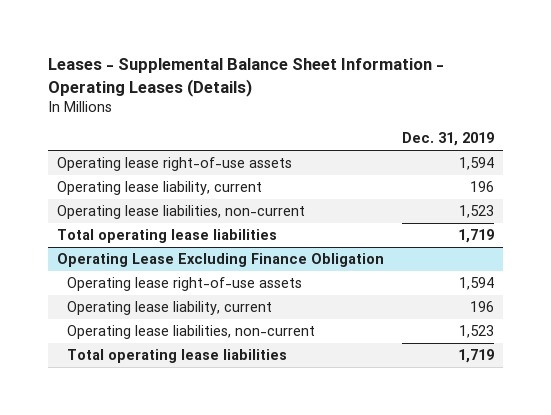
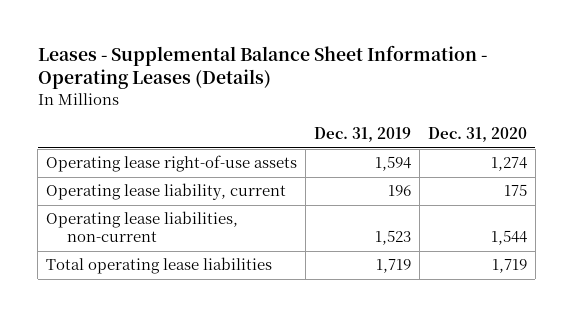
none -> [427,127,527,143] Dec. 31, 2020
[57,252,385,267] Operating Lease Excluding Finance Obligation -> none
[67,276,303,291] Operating lease right-of-use assets -> none
[67,300,273,315] Operating lease liability, current -> none
[67,324,316,339] Operating lease liabilities, non-current -> none
[67,348,288,363] Total operating lease liabilities -> none

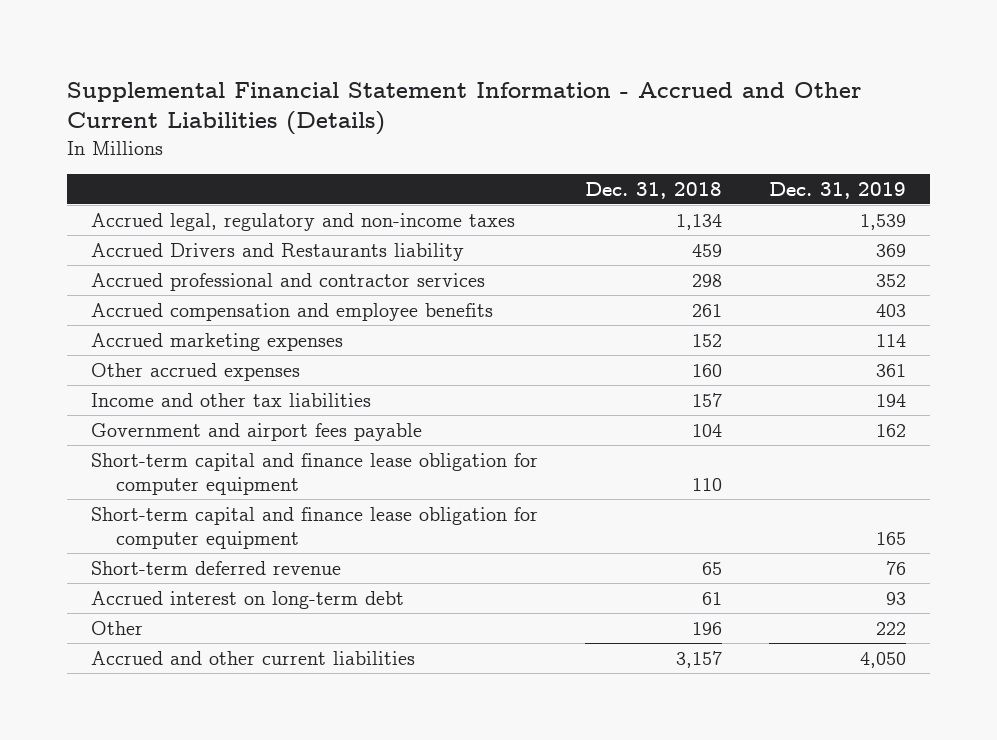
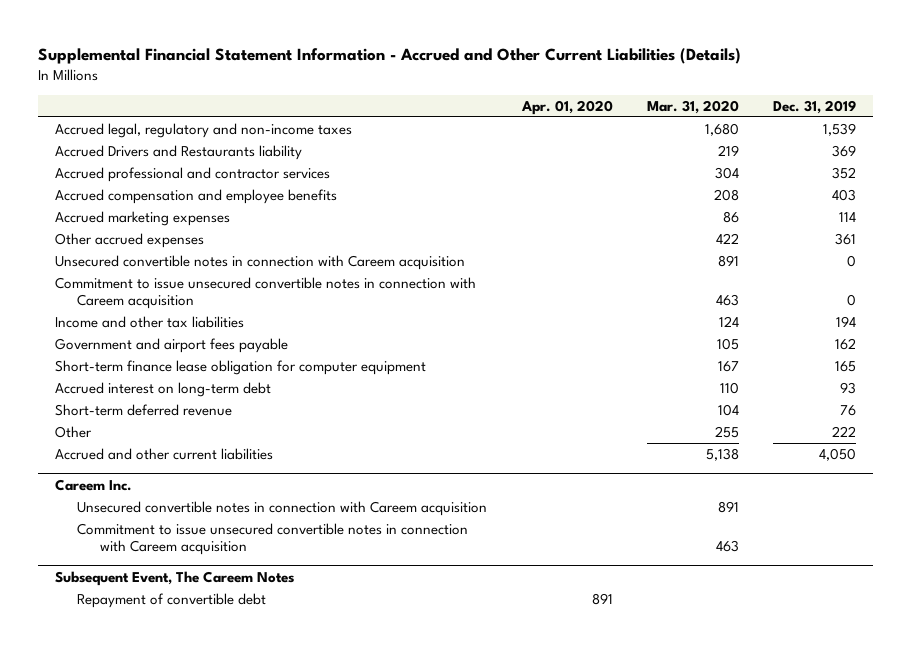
[584,181,722,199] Dec. 31, 2018 -> none
none -> [520,99,613,115] Apr. 01, 2020
none -> [646,99,739,114] Mar. 31, 2020
none -> [54,254,465,270] Unsecured convertible notes in connection with Careem acquisition
none -> [54,276,476,310] Commitment to issue unsecured convertible notes in connection with Careem acquisition
[90,452,538,495] Short-term capital and finance lease obligation for computer equipment -> none
[90,506,538,549] Short-term capital and finance lease obligation for computer equipment -> [54,359,426,375] Short-term finance lease obligation for computer equipment
[90,560,341,575] Short-term deferred revenue -> [54,403,232,416] Short-term deferred revenue
none -> [54,478,132,491] Careem Inc.
none -> [77,500,488,516] Unsecured convertible notes in connection with Careem acquisition
none -> [77,522,469,556] Commitment to issue unsecured convertible notes in connection with Careem acquisition
none -> [54,570,294,586] Subsequent Event, The Careem Notes
none -> [77,592,267,608] Repayment of convertible debt

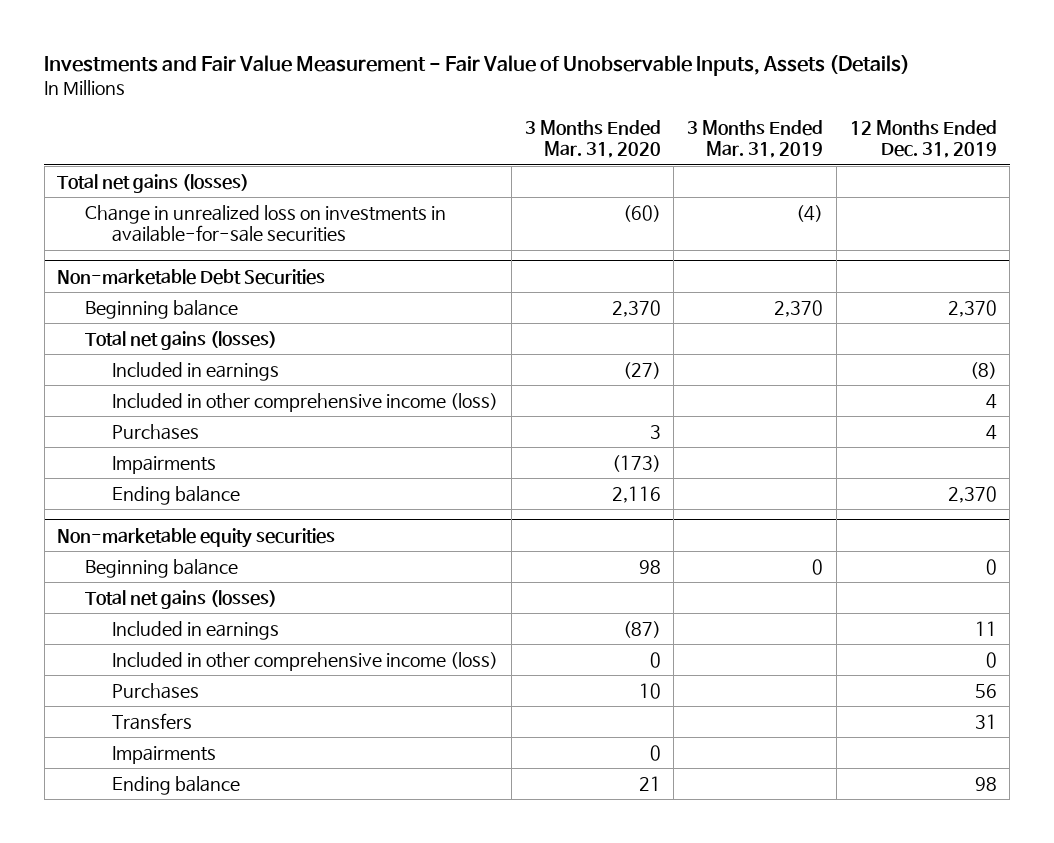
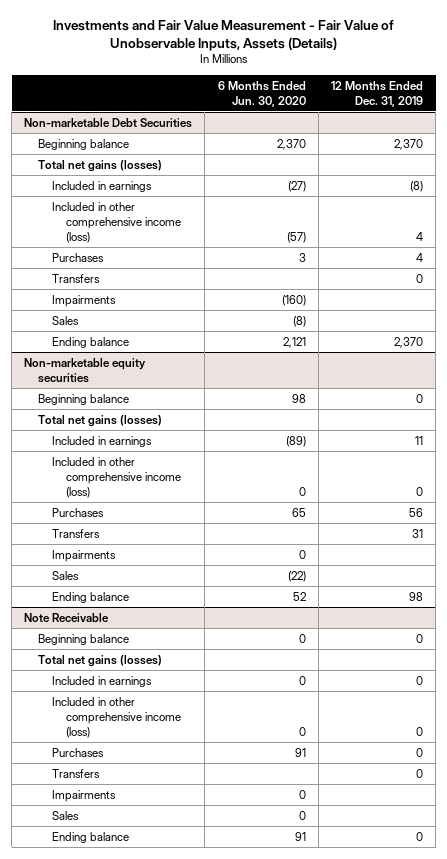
[524,119,661,159] 3 Months Ended Mar. 31, 2020 -> none
[687,119,824,159] 3 Months Ended Mar. 31, 2019 -> none
none -> [217,80,306,107] 6 Months Ended Jun. 30, 2020
[57,173,250,193] Total net gains (losses) -> none
[84,204,446,243] Change in unrealized loss on investments in available-for-sale securities -> none
none -> [52,273,101,283] Transfers
none -> [52,315,80,325] Sales
none -> [52,570,80,580] Sales
none -> [24,612,110,622] Note Receivable
none -> [38,633,130,645] Beginning balance
none -> [38,654,163,667] Total net gains (losses)
none -> [52,675,153,687] Included in earnings
none -> [52,696,181,738] Included in other comprehensive income (loss)
none -> [52,747,105,757] Purchases
none -> [52,768,101,778] Transfers
none -> [52,789,117,802] Impairments
none -> [52,810,80,820] Sales
none -> [52,831,130,843] Ending balance

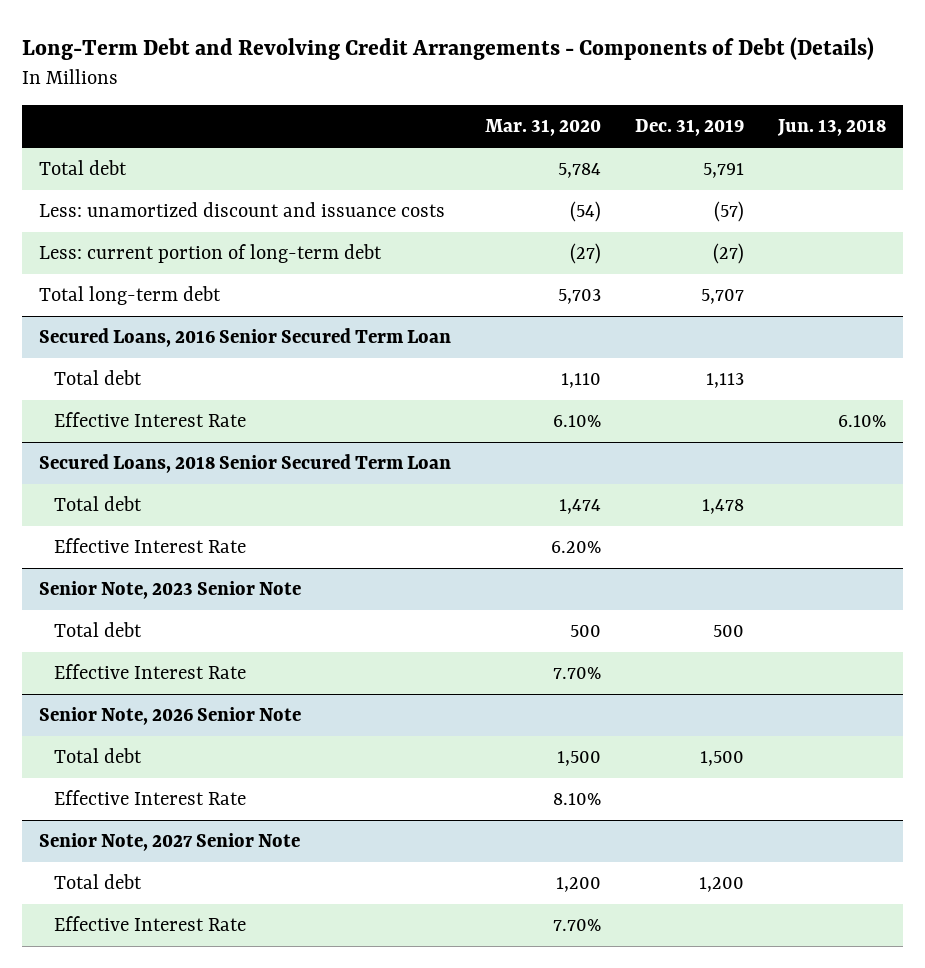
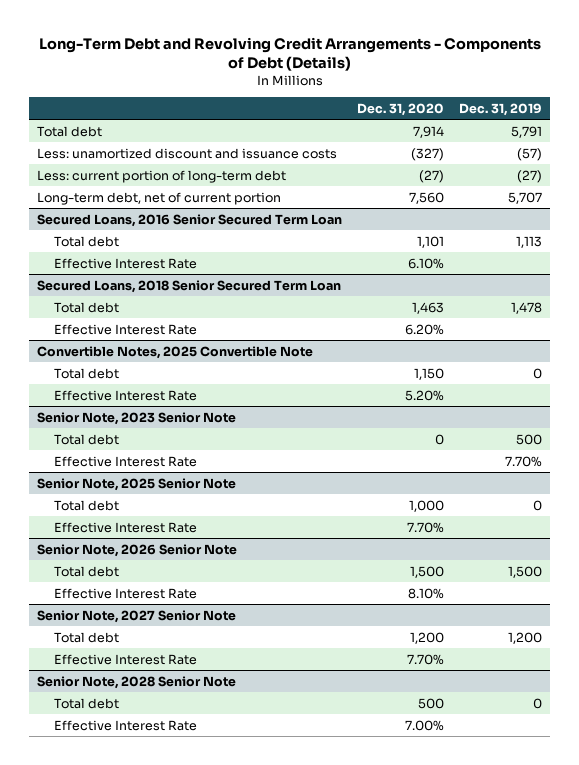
[484,119,601,137] Mar. 31, 2020 -> none
[776,119,886,137] Jun. 13, 2018 -> none
none -> [357,102,445,116] Dec. 31, 2020
[38,286,221,306] Total long-term debt -> [37,191,282,205] Long-term debt, net of current portion
none -> [37,345,314,359] Convertible Notes, 2025 Convertible Note
none -> [53,367,119,379] Total debt
none -> [53,389,197,401] Effective Interest Rate
none -> [53,455,197,467] Effective Interest Rate
none -> [37,477,237,491] Senior Note, 2025 Senior Note
none -> [53,499,119,511] Total debt
none -> [37,675,237,689] Senior Note, 2028 Senior Note
none -> [53,697,119,709] Total debt
none -> [53,719,197,731] Effective Interest Rate

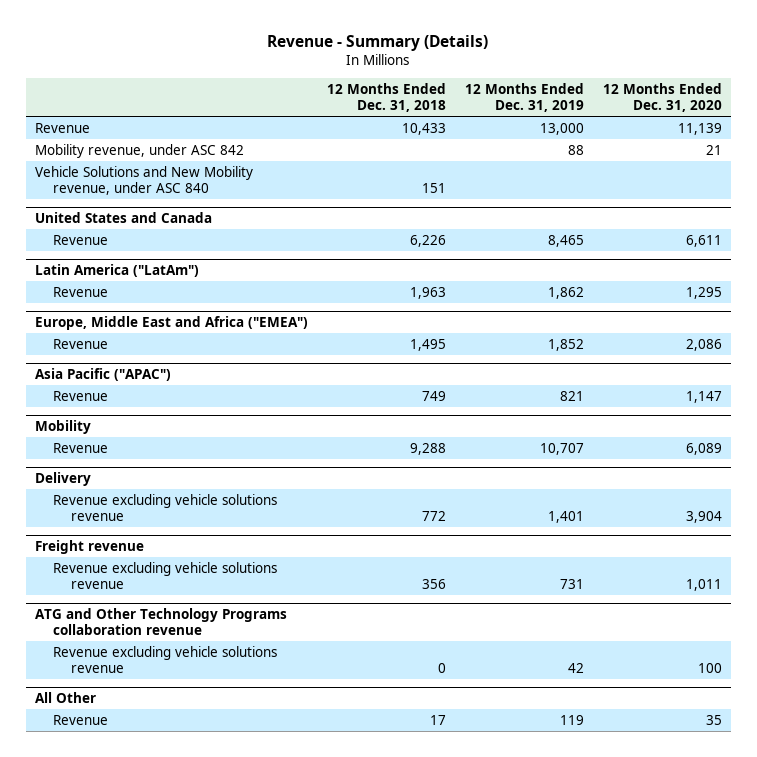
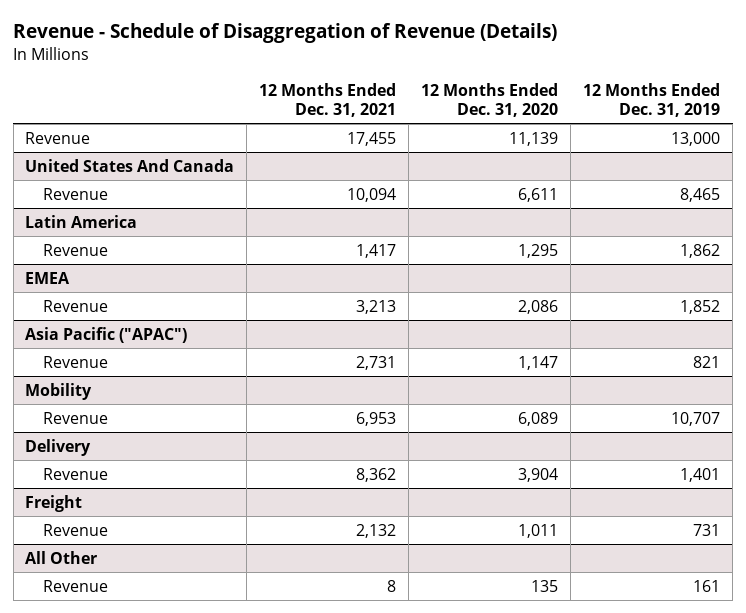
[267,34,489,51] Revenue - Summary (Details) -> [13,22,558,43] Revenue - Schedule of Disaggregation of Revenue (Details)
[327,83,447,113] 12 Months Ended Dec. 31, 2018 -> none
none -> [259,82,397,117] 12 Months Ended Dec. 31, 2021
[35,143,245,158] Mobility revenue, under ASC 842 -> none
[35,165,254,195] Vehicle Solutions and New Mobility revenue, under ASC 840 -> none
[35,211,213,223] United States and Canada -> [25,158,235,172] United States And Canada
[35,263,200,277] Latin America ("LatAm") -> [25,214,138,228] Latin America
[35,315,309,330] Europe, Middle East and Africa ("EMEA") -> [25,271,71,284] EMEA
[35,607,288,635] ATG and Other Technology Programs collaboration revenue -> none
[53,645,278,673] Revenue excluding vehicle solutions revenue -> none
[53,493,278,521] Revenue excluding vehicle solutions revenue -> [42,467,108,480] Revenue
[35,539,145,554] Freight revenue -> [25,494,83,512] Freight
[53,561,278,589] Revenue excluding vehicle solutions revenue -> [42,523,108,536] Revenue
[559,714,584,725] 119 -> [693,579,721,592] 161
[705,714,722,725] 35 -> [531,579,559,592] 135

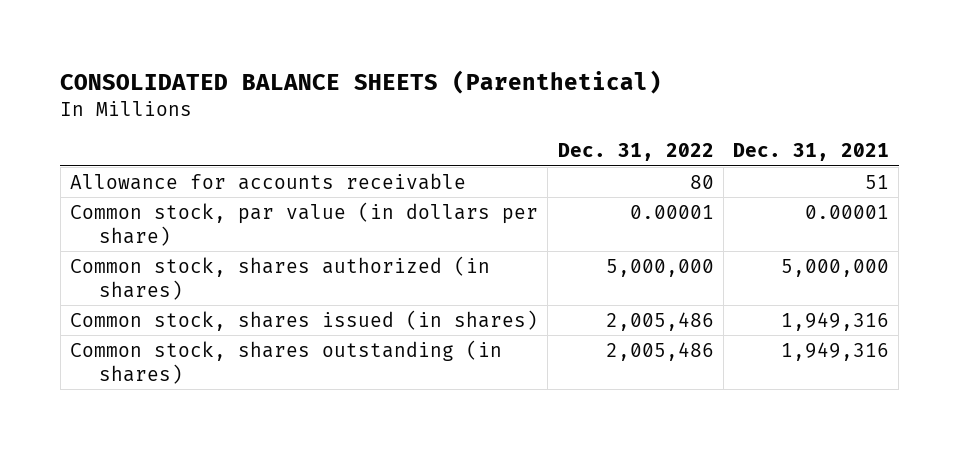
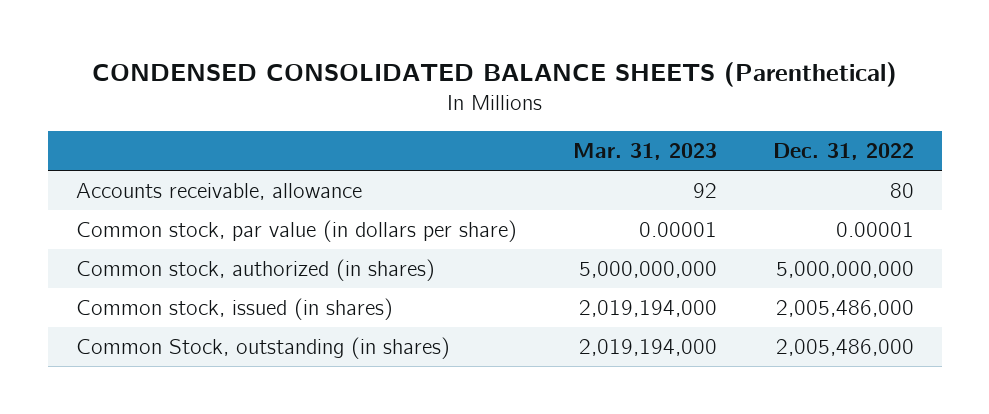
[60,70,663,95] CONSOLIDATED BALANCE SHEETS (Parenthetical) -> [91,61,897,87] CONDENSED CONSOLIDATED BALANCE SHEETS (Parenthetical)
[733,143,890,162] Dec. 31, 2021 -> none
none -> [572,143,717,161] Mar. 31, 2023
[70,172,467,190] Allowance for accounts receivable -> [75,182,362,200] Accounts receivable, allowance
[70,255,491,300] Common stock, shares authorized (in shares) -> [75,258,435,281] Common stock, authorized (in shares)
[605,258,714,277] 5,000,000 -> [775,260,914,278] 5,000,000,000
[70,309,539,331] Common stock, shares issued (in shares) -> [75,297,393,320] Common stock, issued (in shares)
[605,311,714,331] 2,005,486 -> [775,299,914,317] 2,005,486,000
[70,339,503,384] Common stock, shares outstanding (in shares) -> [75,336,450,359] Common Stock, outstanding (in shares)
[605,341,714,361] 2,005,486 -> [775,338,914,356] 2,005,486,000

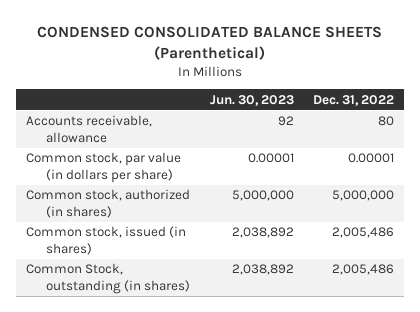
[572,143,717,161] Mar. 31, 2023 -> none
none -> [209,94,294,106] Jun. 30, 2023
[775,260,914,278] 5,000,000,000 -> [332,190,395,202] 5,000,000
[775,299,914,317] 2,005,486,000 -> [332,227,395,239] 2,005,486
[775,338,914,356] 2,005,486,000 -> [332,264,395,276] 2,005,486

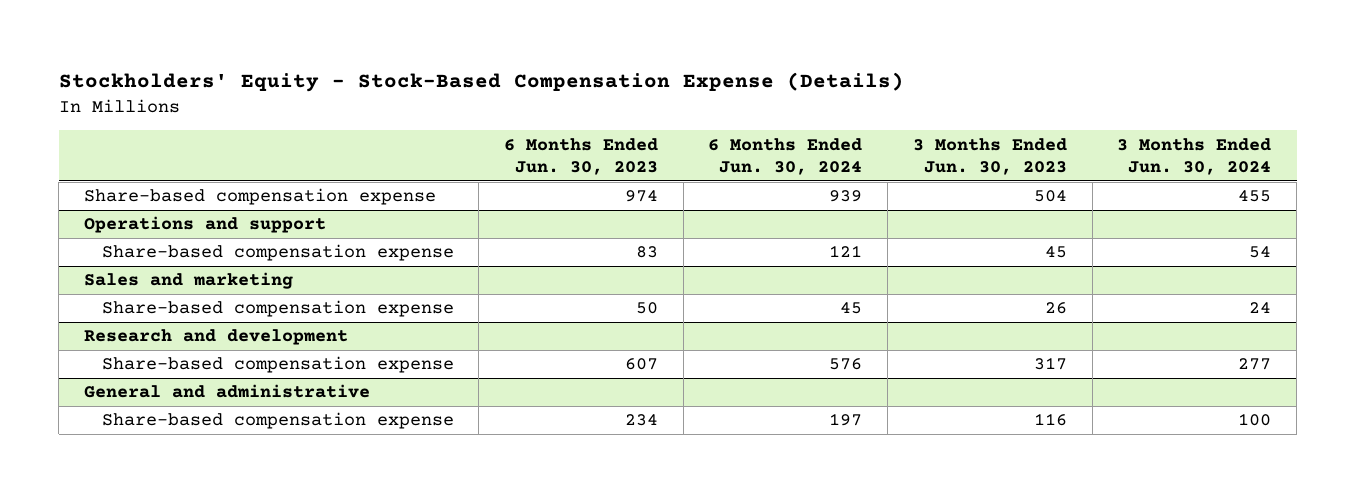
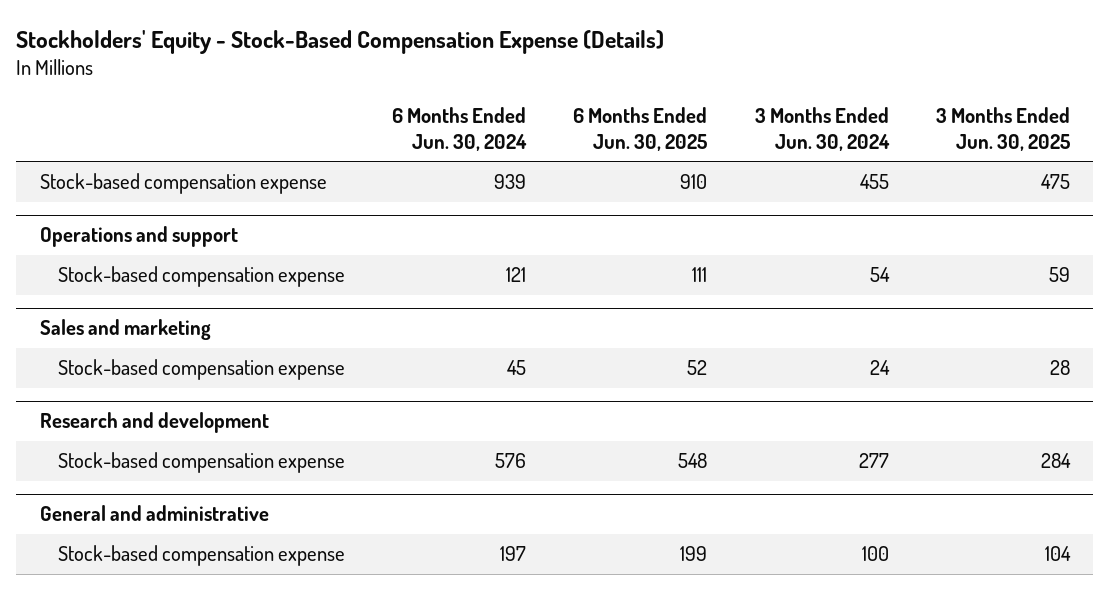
[504,137,659,176] 6 Months Ended Jun. 30, 2023 -> none
[912,137,1067,176] 3 Months Ended Jun. 30, 2023 -> none
none -> [573,106,708,152] 6 Months Ended Jun. 30, 2025
none -> [935,106,1070,152] 3 Months Ended Jun. 30, 2025
[83,188,436,206] Share-based compensation expense -> [39,173,327,195] Stock-based compensation expense
[101,244,454,262] Share-based compensation expense -> [57,266,345,288] Stock-based compensation expense
[101,300,454,318] Share-based compensation expense -> [57,359,345,381] Stock-based compensation expense
[101,356,454,374] Share-based compensation expense -> [57,452,345,474] Stock-based compensation expense
[101,412,454,430] Share-based compensation expense -> [57,545,345,567] Stock-based compensation expense

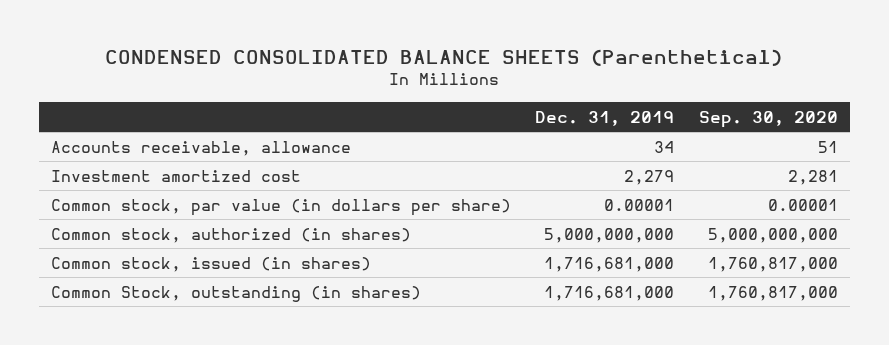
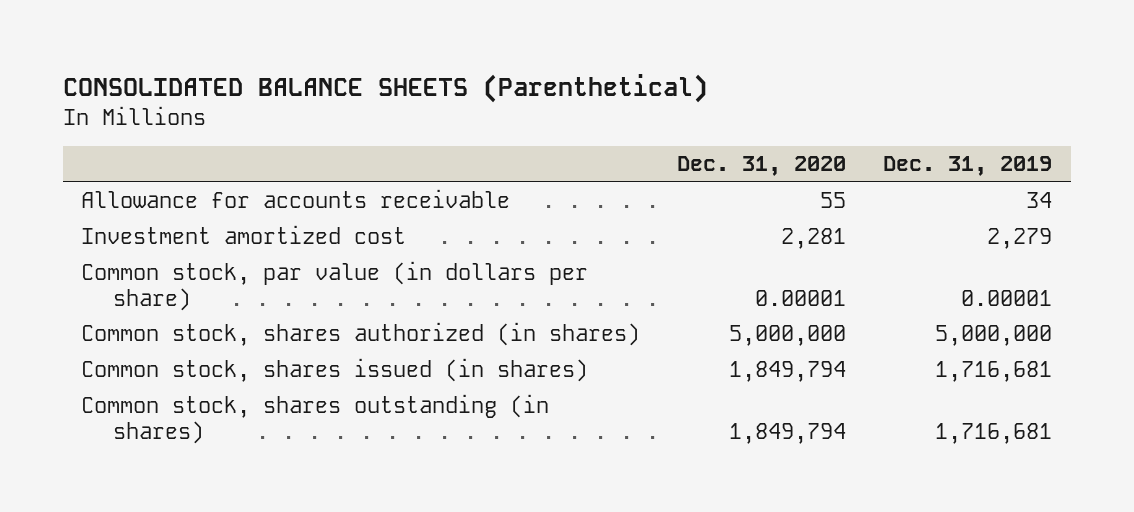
[105,48,783,66] CONDENSED CONSOLIDATED BALANCE SHEETS (Parenthetical) -> [62,73,708,103] CONSOLIDATED BALANCE SHEETS (Parenthetical)
[699,110,839,128] Sep. 30, 2020 -> none
none -> [677,156,847,177] Dec. 31, 2020
[50,140,351,156] Accounts receivable, allowance -> [81,189,511,209] Allowance for accounts receivable
[50,227,411,243] Common stock, authorized (in shares) -> [81,322,641,347] Common stock, shares authorized (in shares)
[544,227,675,243] 5,000,000,000 -> [935,325,1053,347] 5,000,000
[50,256,371,272] Common stock, issued (in shares) -> [81,358,589,383] Common stock, shares issued (in shares)
[544,256,675,272] 1,716,681,000 -> [935,361,1053,383] 1,716,681
[50,285,421,302] Common Stock, outstanding (in shares) -> [81,394,550,444] Common stock, shares outstanding (in shares)
[544,285,675,301] 1,716,681,000 -> [935,422,1053,444] 1,716,681

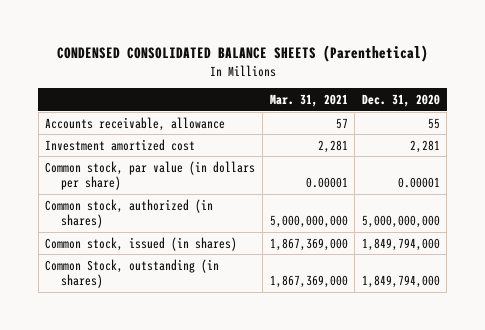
[62,73,708,103] CONSOLIDATED BALANCE SHEETS (Parenthetical) -> [56,45,428,63] CONDENSED CONSOLIDATED BALANCE SHEETS (Parenthetical)
[883,156,1053,177] Dec. 31, 2019 -> none
none -> [269,94,348,108] Mar. 31, 2021
[81,189,511,209] Allowance for accounts receivable -> [45,116,226,131] Accounts receivable, allowance
[81,322,641,347] Common stock, shares authorized (in shares) -> [45,198,214,229] Common stock, authorized (in shares)
[729,325,847,347] 5,000,000 -> [361,215,440,229] 5,000,000,000
[81,358,589,383] Common stock, shares issued (in shares) -> [45,236,238,251] Common stock, issued (in shares)
[729,361,847,383] 1,849,794 -> [361,237,440,251] 1,849,794,000
[81,394,550,444] Common stock, shares outstanding (in shares) -> [45,258,220,289] Common Stock, outstanding (in shares)
[729,422,847,444] 1,849,794 -> [361,275,440,289] 1,849,794,000

